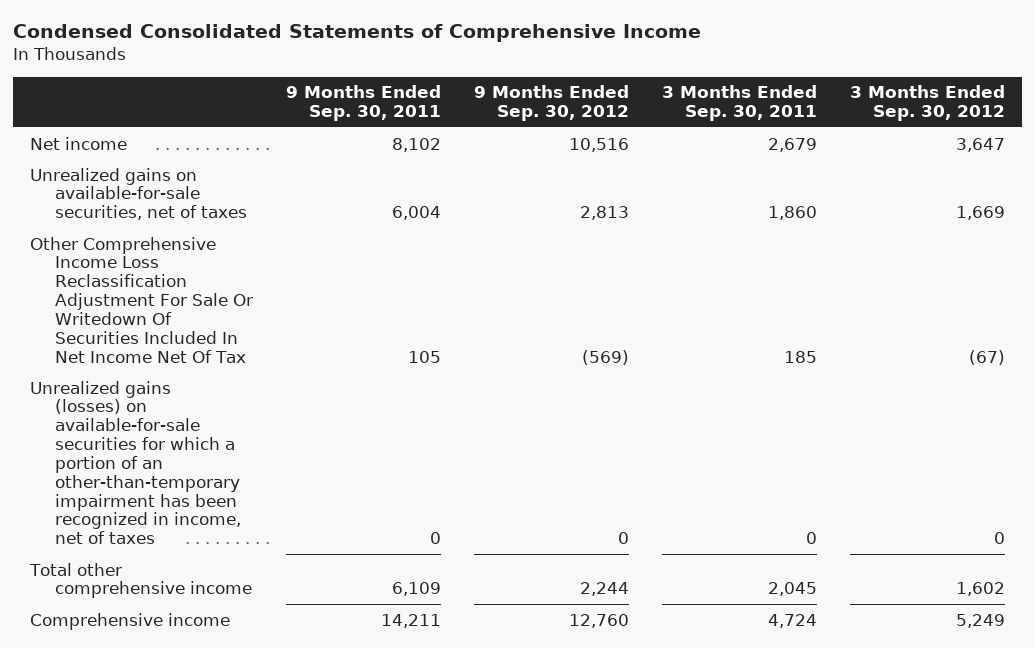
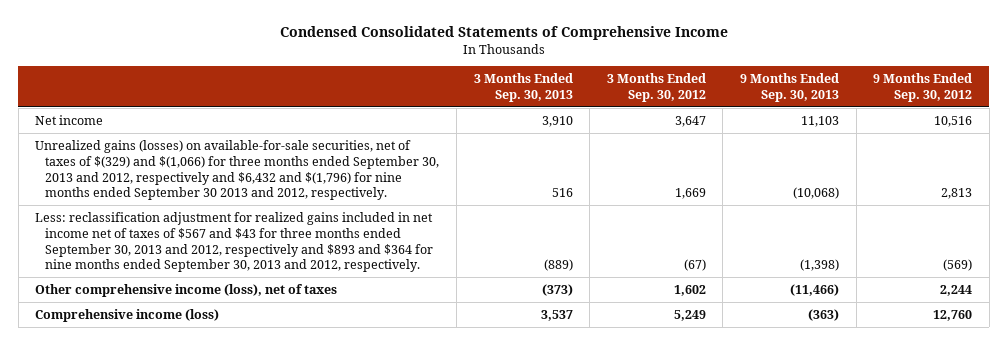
[286,85,442,122] 9 Months Ended Sep. 30, 2011 -> none
[662,85,818,122] 3 Months Ended Sep. 30, 2011 -> none
none -> [473,73,573,103] 3 Months Ended Sep. 30, 2013
none -> [739,73,839,103] 9 Months Ended Sep. 30, 2013
[29,380,242,545] Unrealized gains (losses) on available-for-sale securities for which a portion of an other-than-temporary impairment has been recognized in income, net of taxes -> none
[29,167,248,221] Unrealized gains on available-for-sale securities, net of taxes -> [35,139,440,201] Unrealized gains (losses) on available-for-sale securities, net of taxes of $(329) and $(1,066) for three months ended September 30, 2013 and 2012, respectively and $6,432 and $(1,796) for nine months ended September 30 2013 and 2012, respectively.
[29,236,254,363] Other Comprehensive Income Loss Reclassification Adjustment For Sale Or Writedown Of Securities Included In Net Income Net Of Tax -> [35,211,434,273] Less: reclassification adjustment for realized gains included in net income net of taxes of $567 and $43 for three months ended September 30, 2013 and 2012, respectively and $893 and $364 for nine months ended September 30, 2013 and 2012, respectively.
[28,562,253,599] Total other comprehensive income -> [35,283,338,297] Other comprehensive income (loss), net of taxes
[29,612,230,630] Comprehensive income -> [35,308,220,322] Comprehensive income (loss)

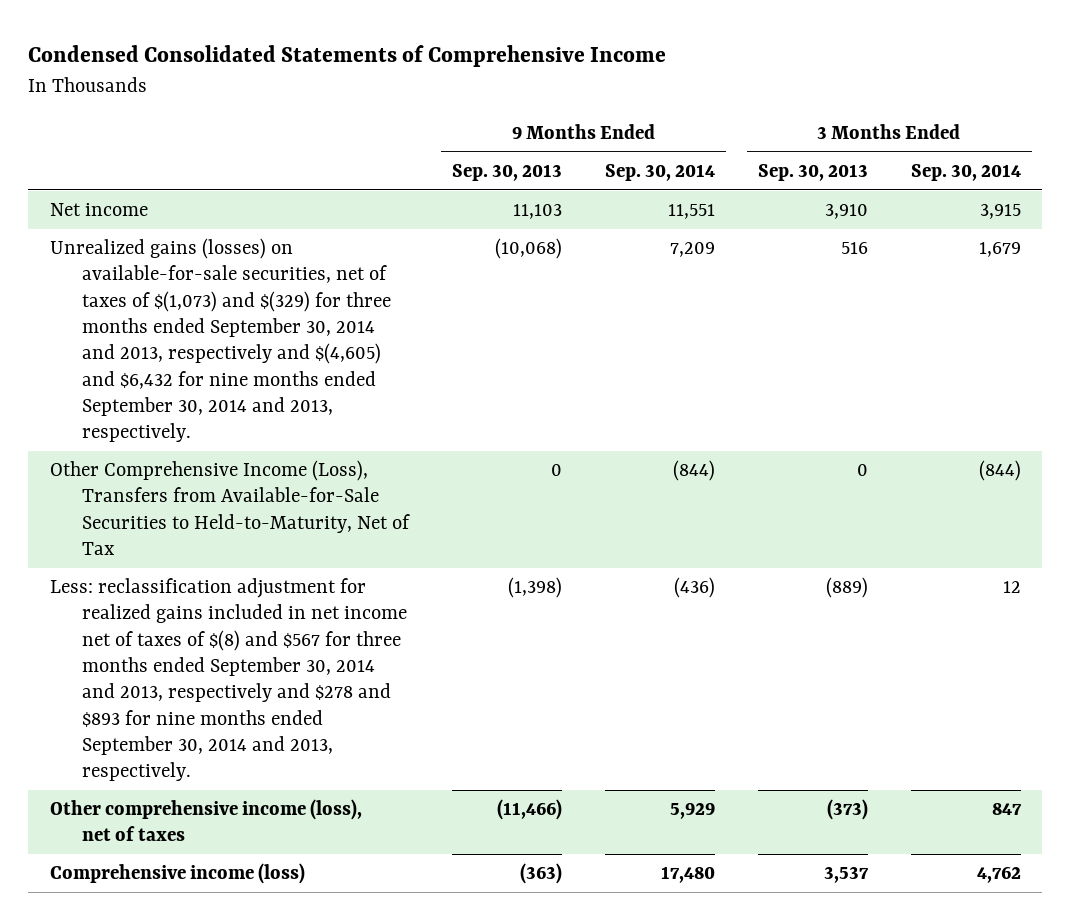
[606,73,706,103] 3 Months Ended Sep. 30, 2012 -> none
[873,73,973,103] 9 Months Ended Sep. 30, 2012 -> none
none -> [605,164,716,182] Sep. 30, 2014
none -> [910,164,1021,182] Sep. 30, 2014
[35,139,440,201] Unrealized gains (losses) on available-for-sale securities, net of taxes of $(329) and $(1,066) for three months ended September 30, 2013 and 2012, respectively and $6,432 and $(1,796) for nine months ended September 30 2013 and 2012, respectively. -> [49,238,392,443] Unrealized gains (losses) on available-for-sale securities, net of taxes of $(1,073) and $(329) for three months ended September 30, 2014 and 2013, respectively and $(4,605) and $6,432 for nine months ended September 30, 2014 and 2013, respectively.
none -> [49,460,411,556] Other Comprehensive Income (Loss), Transfers from Available-for-Sale Securities to Held-to-Maturity, Net of Tax
[35,211,434,273] Less: reclassification adjustment for realized gains included in net income net of taxes of $567 and $43 for three months ended September 30, 2013 and 2012, respectively and $893 and $364 for nine months ended September 30, 2013 and 2012, respectively. -> [49,578,408,782] Less: reclassification adjustment for realized gains included in net income net of taxes of $(8) and $567 for three months ended September 30, 2014 and 2013, respectively and $278 and $893 for nine months ended September 30, 2014 and 2013, respectively.

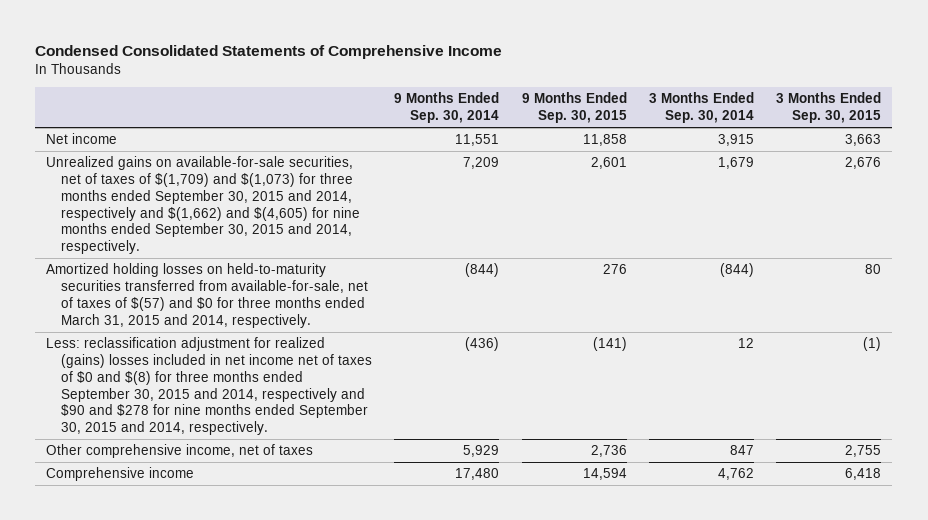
[452,164,563,182] Sep. 30, 2013 -> none
[757,164,868,182] Sep. 30, 2013 -> none
none -> [521,92,627,124] 9 Months Ended Sep. 30, 2015
none -> [776,92,882,124] 3 Months Ended Sep. 30, 2015
[49,238,392,443] Unrealized gains (losses) on available-for-sale securities, net of taxes of $(1,073) and $(329) for three months ended September 30, 2014 and 2013, respectively and $(4,605) and $6,432 for nine months ended September 30, 2014 and 2013, respectively. -> [46,156,360,255] Unrealized gains on available-for-sale securities, net of taxes of $(1,709) and $(1,073) for three months ended September 30, 2015 and 2014, respectively and $(1,662) and $(4,605) for nine months ended September 30, 2015 and 2014, respectively.
[49,460,411,556] Other Comprehensive Income (Loss), Transfers from Available-for-Sale Securities to Held-to-Maturity, Net of Tax -> [46,263,368,328] Amortized holding losses on held-to-maturity securities transferred from available-for-sale, net of taxes of $(57) and $0 for three months ended March 31, 2015 and 2014, respectively.
[49,578,408,782] Less: reclassification adjustment for realized gains included in net income net of taxes of $(8) and $567 for three months ended September 30, 2014 and 2013, respectively and $278 and $893 for nine months ended September 30, 2014 and 2013, respectively. -> [46,337,372,436] Less: reclassification adjustment for realized (gains) losses included in net income net of taxes of $0 and $(8) for three months ended September 30, 2015 and 2014, respectively and $90 and $278 for nine months ended September 30, 2015 and 2014, respectively.
[49,799,362,842] Other comprehensive income (loss), net of taxes -> [46,444,314,459] Other comprehensive income, net of taxes
[49,863,305,885] Comprehensive income (loss) -> [46,467,195,482] Comprehensive income

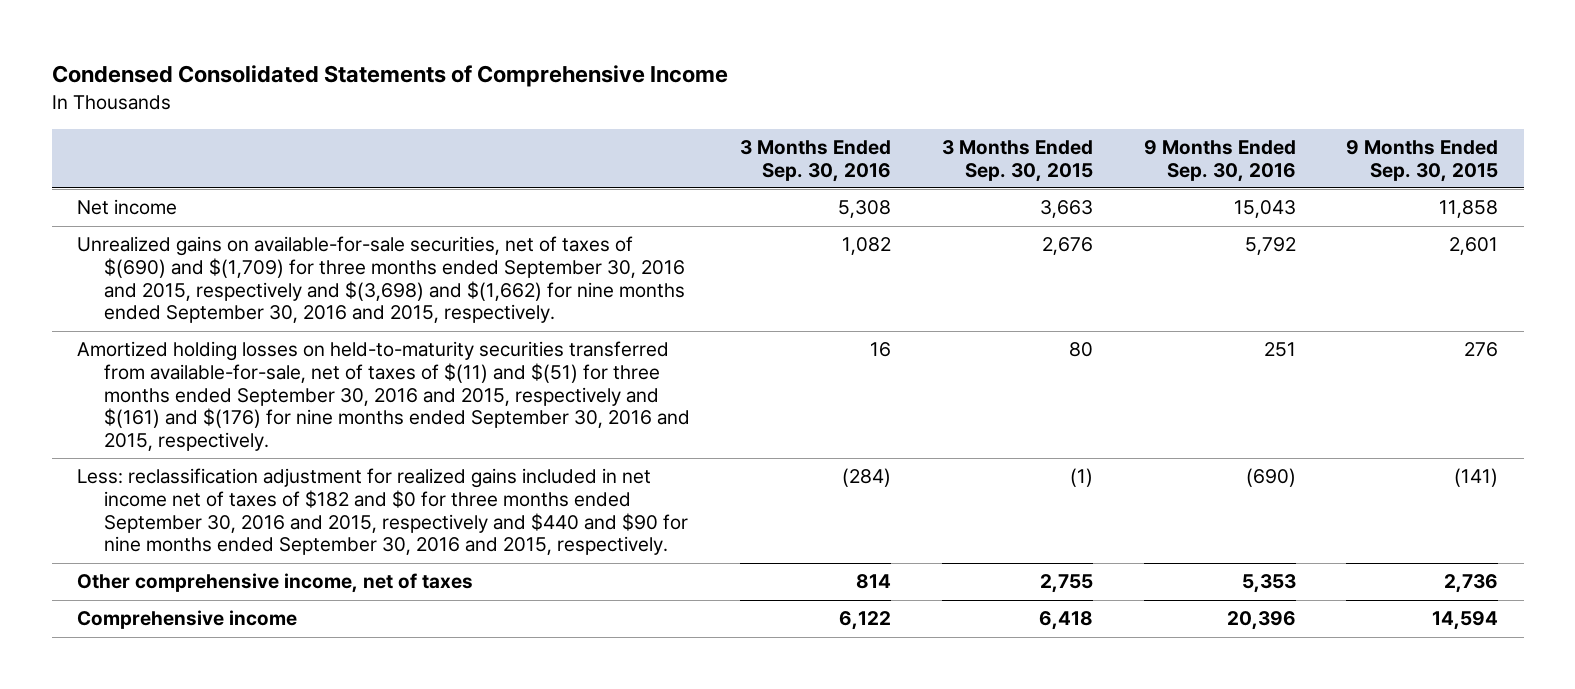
[394,92,500,124] 9 Months Ended Sep. 30, 2014 -> none
[648,92,754,124] 3 Months Ended Sep. 30, 2014 -> none
none -> [740,139,892,182] 3 Months Ended Sep. 30, 2016
none -> [1143,139,1296,182] 9 Months Ended Sep. 30, 2016
[46,156,360,255] Unrealized gains on available-for-sale securities, net of taxes of $(1,709) and $(1,073) for three months ended September 30, 2015 and 2014, respectively and $(1,662) and $(4,605) for nine months ended September 30, 2015 and 2014, respectively. -> [76,236,685,324] Unrealized gains on available-for-sale securities, net of taxes of $(690) and $(1,709) for three months ended September 30, 2016 and 2015, respectively and $(3,698) and $(1,662) for nine months ended September 30, 2016 and 2015, respectively.
[46,263,368,328] Amortized holding losses on held-to-maturity securities transferred from available-for-sale, net of taxes of $(57) and $0 for three months ended March 31, 2015 and 2014, respectively. -> [76,341,690,452] Amortized holding losses on held-to-maturity securities transferred from available-for-sale, net of taxes of $(11) and $(51) for three months ended September 30, 2016 and 2015, respectively and $(161) and $(176) for nine months ended September 30, 2016 and 2015, respectively.
[46,337,372,436] Less: reclassification adjustment for realized (gains) losses included in net income net of taxes of $0 and $(8) for three months ended September 30, 2015 and 2014, respectively and $90 and $278 for nine months ended September 30, 2015 and 2014, respectively. -> [76,468,688,556] Less: reclassification adjustment for realized gains included in net income net of taxes of $182 and $0 for three months ended September 30, 2016 and 2015, respectively and $440 and $90 for nine months ended September 30, 2016 and 2015, respectively.

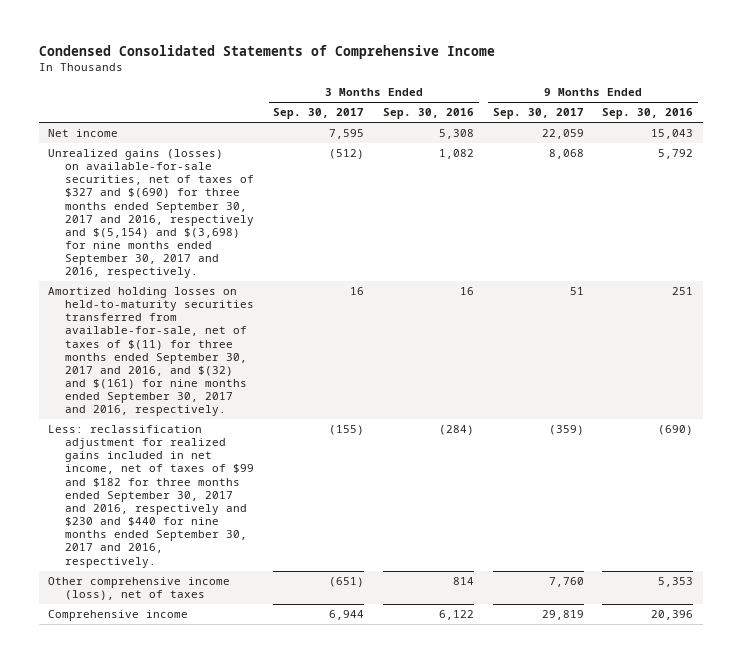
[942,139,1094,182] 3 Months Ended Sep. 30, 2015 -> none
[1346,139,1499,182] 9 Months Ended Sep. 30, 2015 -> none
none -> [273,108,365,120] Sep. 30, 2017
none -> [492,108,584,120] Sep. 30, 2017
[76,236,685,324] Unrealized gains on available-for-sale securities, net of taxes of $(690) and $(1,709) for three months ended September 30, 2016 and 2015, respectively and $(3,698) and $(1,662) for nine months ended September 30, 2016 and 2015, respectively. -> [48,148,255,279] Unrealized gains (losses) on available-for-sale securities, net of taxes of $327 and $(690) for three months ended September 30, 2017 and 2016, respectively and $(5,154) and $(3,698) for nine months ended September 30, 2017 and 2016, respectively.
[76,341,690,452] Amortized holding losses on held-to-maturity securities transferred from available-for-sale, net of taxes of $(11) and $(51) for three months ended September 30, 2016 and 2015, respectively and $(161) and $(176) for nine months ended September 30, 2016 and 2015, respectively. -> [48,286,255,417] Amortized holding losses on held-to-maturity securities transferred from available-for-sale, net of taxes of $(11) for three months ended September 30, 2017 and 2016, and $(32) and $(161) for nine months ended September 30, 2017 and 2016, respectively.
[76,468,688,556] Less: reclassification adjustment for realized gains included in net income net of taxes of $182 and $0 for three months ended September 30, 2016 and 2015, respectively and $440 and $90 for nine months ended September 30, 2016 and 2015, respectively. -> [48,424,255,568] Less: reclassification adjustment for realized gains included in net income, net of taxes of $99 and $182 for three months ended September 30, 2017 and 2016, respectively and $230 and $440 for nine months ended September 30, 2017 and 2016, respectively.
[76,573,473,594] Other comprehensive income, net of taxes -> [48,576,231,601] Other comprehensive income (loss), net of taxes

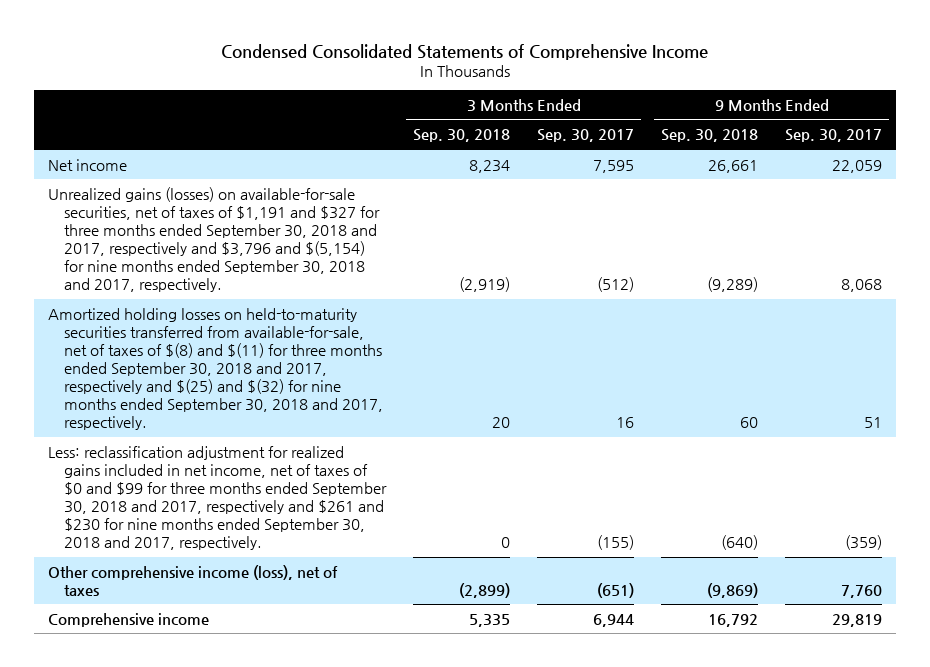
[382,108,474,120] Sep. 30, 2016 -> none
[602,108,694,120] Sep. 30, 2016 -> none
none -> [413,129,511,143] Sep. 30, 2018
none -> [661,129,759,143] Sep. 30, 2018
[48,148,255,279] Unrealized gains (losses) on available-for-sale securities, net of taxes of $327 and $(690) for three months ended September 30, 2017 and 2016, respectively and $(5,154) and $(3,698) for nine months ended September 30, 2017 and 2016, respectively. -> [47,186,381,293] Unrealized gains (losses) on available-for-sale securities, net of taxes of $1,191 and $327 for three months ended September 30, 2018 and 2017, respectively and $3,796 and $(5,154) for nine months ended September 30, 2018 and 2017, respectively.
[48,286,255,417] Amortized holding losses on held-to-maturity securities transferred from available-for-sale, net of taxes of $(11) for three months ended September 30, 2017 and 2016, and $(32) and $(161) for nine months ended September 30, 2017 and 2016, respectively. -> [47,307,384,431] Amortized holding losses on held-to-maturity securities transferred from available-for-sale, net of taxes of $(8) and $(11) for three months ended September 30, 2018 and 2017, respectively and $(25) and $(32) for nine months ended September 30, 2018 and 2017, respectively.
[48,424,255,568] Less: reclassification adjustment for realized gains included in net income, net of taxes of $99 and $182 for three months ended September 30, 2017 and 2016, respectively and $230 and $440 for nine months ended September 30, 2017 and 2016, respectively. -> [47,445,388,551] Less: reclassification adjustment for realized gains included in net income, net of taxes of $0 and $99 for three months ended September 30, 2018 and 2017, respectively and $261 and $230 for nine months ended September 30, 2018 and 2017, respectively.

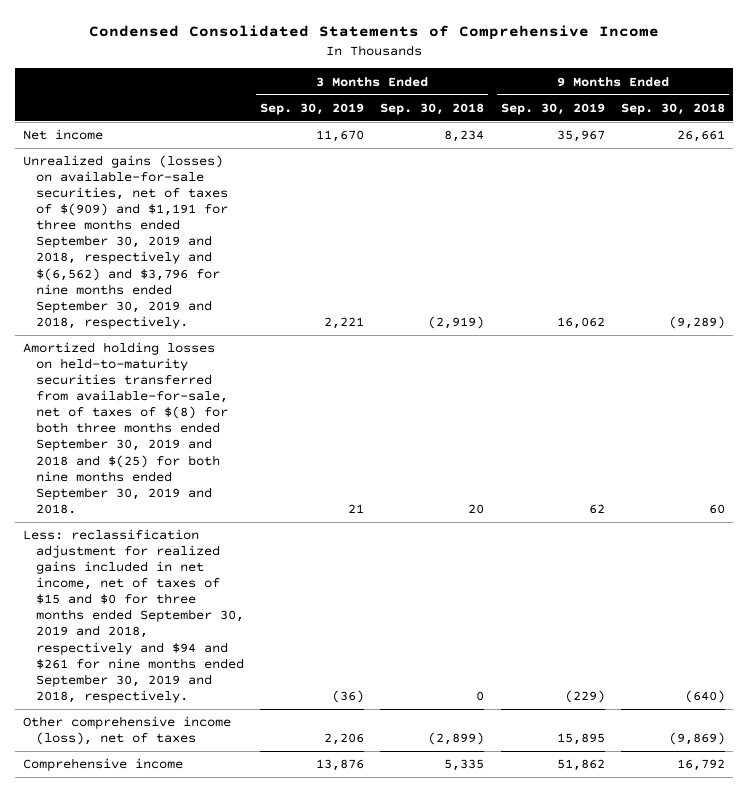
[537,129,635,143] Sep. 30, 2017 -> none
[785,129,883,143] Sep. 30, 2017 -> none
none -> [259,102,364,115] Sep. 30, 2019
none -> [500,102,605,115] Sep. 30, 2019
[47,186,381,293] Unrealized gains (losses) on available-for-sale securities, net of taxes of $1,191 and $327 for three months ended September 30, 2018 and 2017, respectively and $3,796 and $(5,154) for nine months ended September 30, 2018 and 2017, respectively. -> [22,155,228,329] Unrealized gains (losses) on available-for-sale securities, net of taxes of $(909) and $1,191 for three months ended September 30, 2019 and 2018, respectively and $(6,562) and $3,796 for nine months ended September 30, 2019 and 2018, respectively.
[47,307,384,431] Amortized holding losses on held-to-maturity securities transferred from available-for-sale, net of taxes of $(8) and $(11) for three months ended September 30, 2018 and 2017, respectively and $(25) and $(32) for nine months ended September 30, 2018 and 2017, respectively. -> [22,342,228,514] Amortized holding losses on held-to-maturity securities transferred from available-for-sale, net of taxes of $(8) for both three months ended September 30, 2019 and 2018 and $(25) for both nine months ended September 30, 2019 and 2018.
[47,445,388,551] Less: reclassification adjustment for realized gains included in net income, net of taxes of $0 and $99 for three months ended September 30, 2018 and 2017, respectively and $261 and $230 for nine months ended September 30, 2018 and 2017, respectively. -> [22,529,244,703] Less: reclassification adjustment for realized gains included in net income, net of taxes of $15 and $0 for three months ended September 30, 2019 and 2018, respectively and $94 and $261 for nine months ended September 30, 2019 and 2018, respectively.

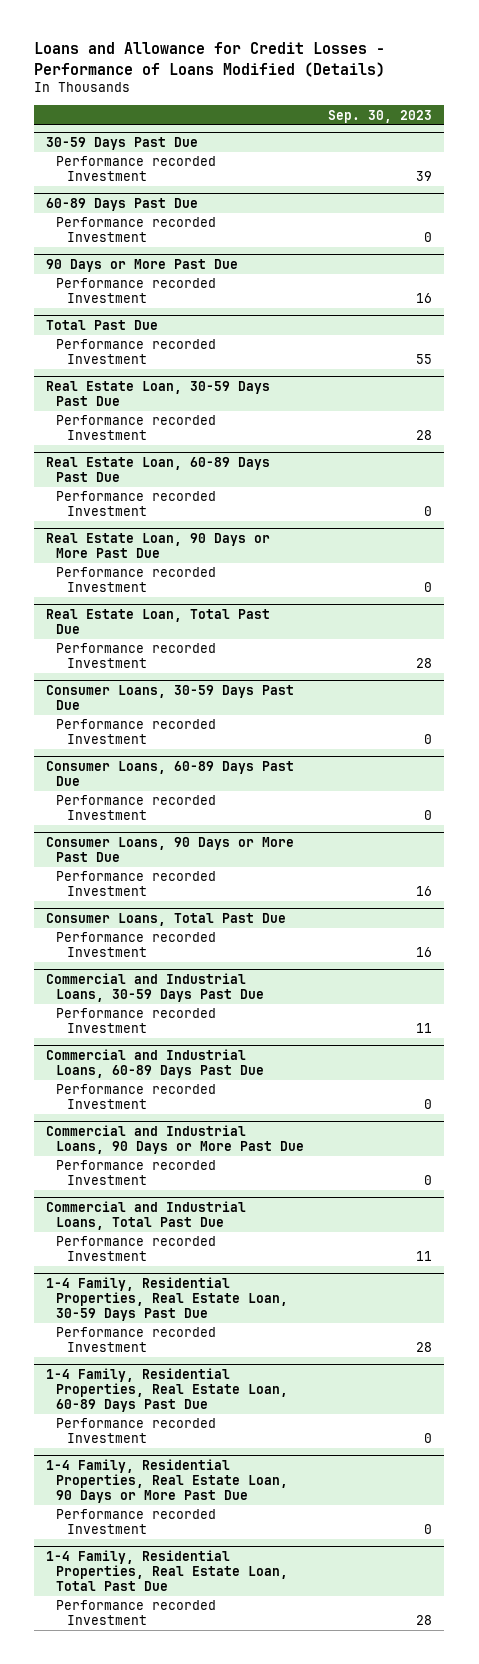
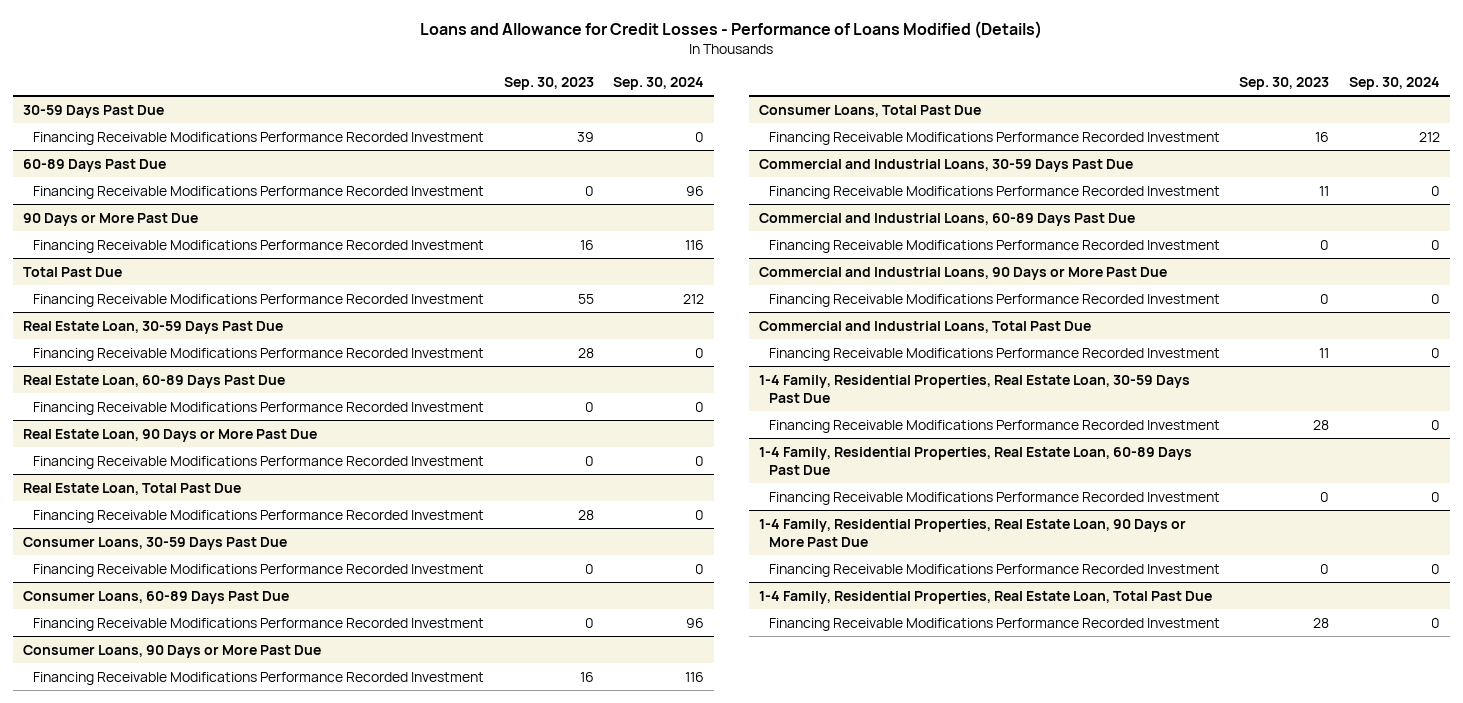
none -> [613,76,705,90] Sep. 30, 2024
[56,156,217,182] Performance recorded Investment -> [33,131,485,145] Financing Receivable Modifications Performance Recorded Investment
[56,217,217,243] Performance recorded Investment -> [33,185,485,199] Financing Receivable Modifications Performance Recorded Investment
[56,278,217,304] Performance recorded Investment -> [33,239,485,253] Financing Receivable Modifications Performance Recorded Investment
[56,339,217,365] Performance recorded Investment -> [33,293,485,307] Financing Receivable Modifications Performance Recorded Investment
[56,415,217,441] Performance recorded Investment -> [33,347,485,361] Financing Receivable Modifications Performance Recorded Investment
[56,491,217,517] Performance recorded Investment -> [33,401,485,415] Financing Receivable Modifications Performance Recorded Investment
[56,567,217,593] Performance recorded Investment -> [33,455,485,469] Financing Receivable Modifications Performance Recorded Investment
[56,643,217,669] Performance recorded Investment -> [33,509,485,523] Financing Receivable Modifications Performance Recorded Investment
[56,719,217,745] Performance recorded Investment -> [33,563,485,577] Financing Receivable Modifications Performance Recorded Investment
[56,795,217,821] Performance recorded Investment -> [33,617,485,631] Financing Receivable Modifications Performance Recorded Investment
[56,871,217,897] Performance recorded Investment -> [33,671,485,685] Financing Receivable Modifications Performance Recorded Investment
[56,932,217,958] Performance recorded Investment -> [768,131,1220,145] Financing Receivable Modifications Performance Recorded Investment
[56,1008,217,1034] Performance recorded Investment -> [768,185,1220,199] Financing Receivable Modifications Performance Recorded Investment
[56,1084,217,1110] Performance recorded Investment -> [768,239,1220,253] Financing Receivable Modifications Performance Recorded Investment
[56,1160,217,1186] Performance recorded Investment -> [768,293,1220,307] Financing Receivable Modifications Performance Recorded Investment
[56,1236,217,1262] Performance recorded Investment -> [768,347,1220,361] Financing Receivable Modifications Performance Recorded Investment
[56,1327,217,1353] Performance recorded Investment -> [768,419,1220,433] Financing Receivable Modifications Performance Recorded Investment
[56,1418,217,1444] Performance recorded Investment -> [768,491,1220,505] Financing Receivable Modifications Performance Recorded Investment
[56,1509,217,1535] Performance recorded Investment -> [768,563,1220,577] Financing Receivable Modifications Performance Recorded Investment
[56,1600,217,1626] Performance recorded Investment -> [768,617,1220,631] Financing Receivable Modifications Performance Recorded Investment

